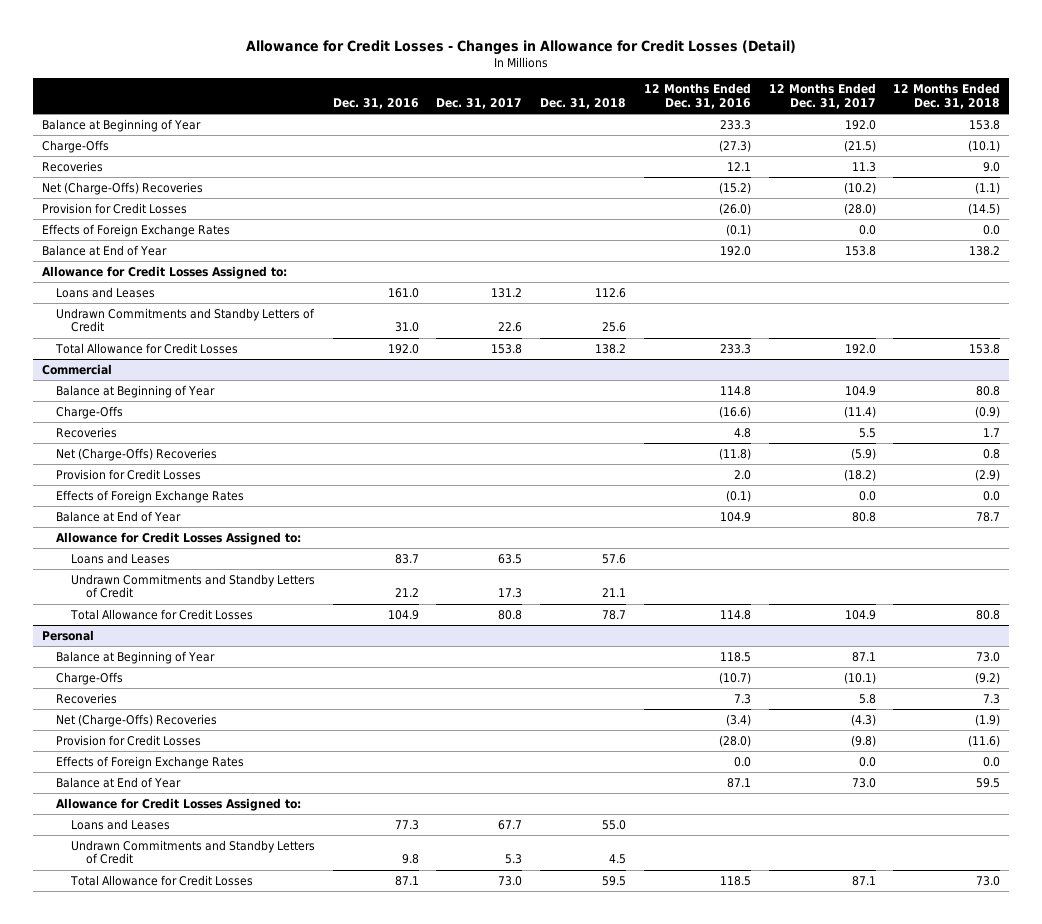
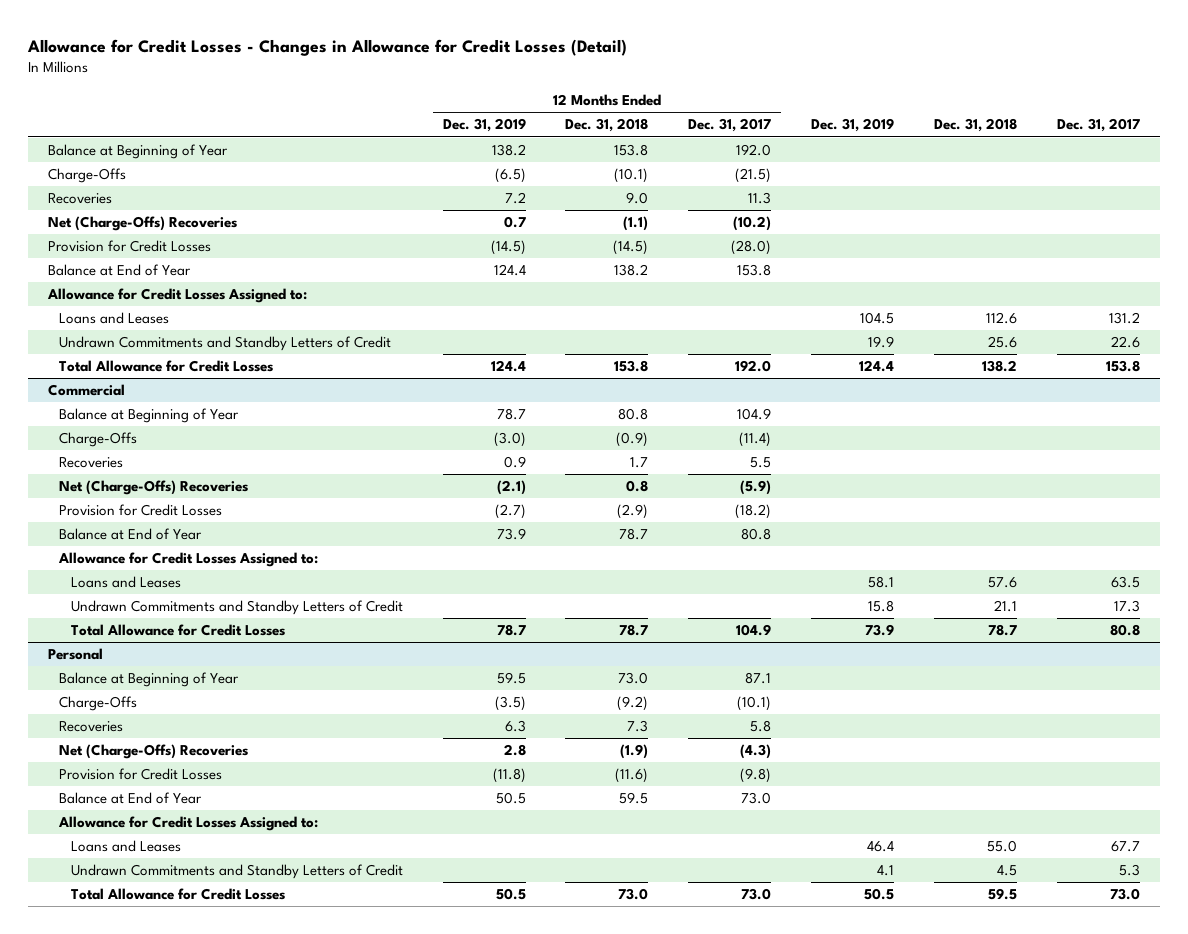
[332,97,419,109] Dec. 31, 2016 -> none
[643,83,751,109] 12 Months Ended Dec. 31, 2016 -> none
none -> [442,118,526,133] Dec. 31, 2019
none -> [811,118,895,133] Dec. 31, 2019
[41,223,230,237] Effects of Foreign Exchange Rates -> none
[56,489,245,503] Effects of Foreign Exchange Rates -> none
[976,609,1001,620] 80.8 -> [619,624,649,637] 78.7
[56,755,245,769] Effects of Foreign Exchange Rates -> none
[851,875,876,886] 87.1 -> [741,888,772,901] 73.0

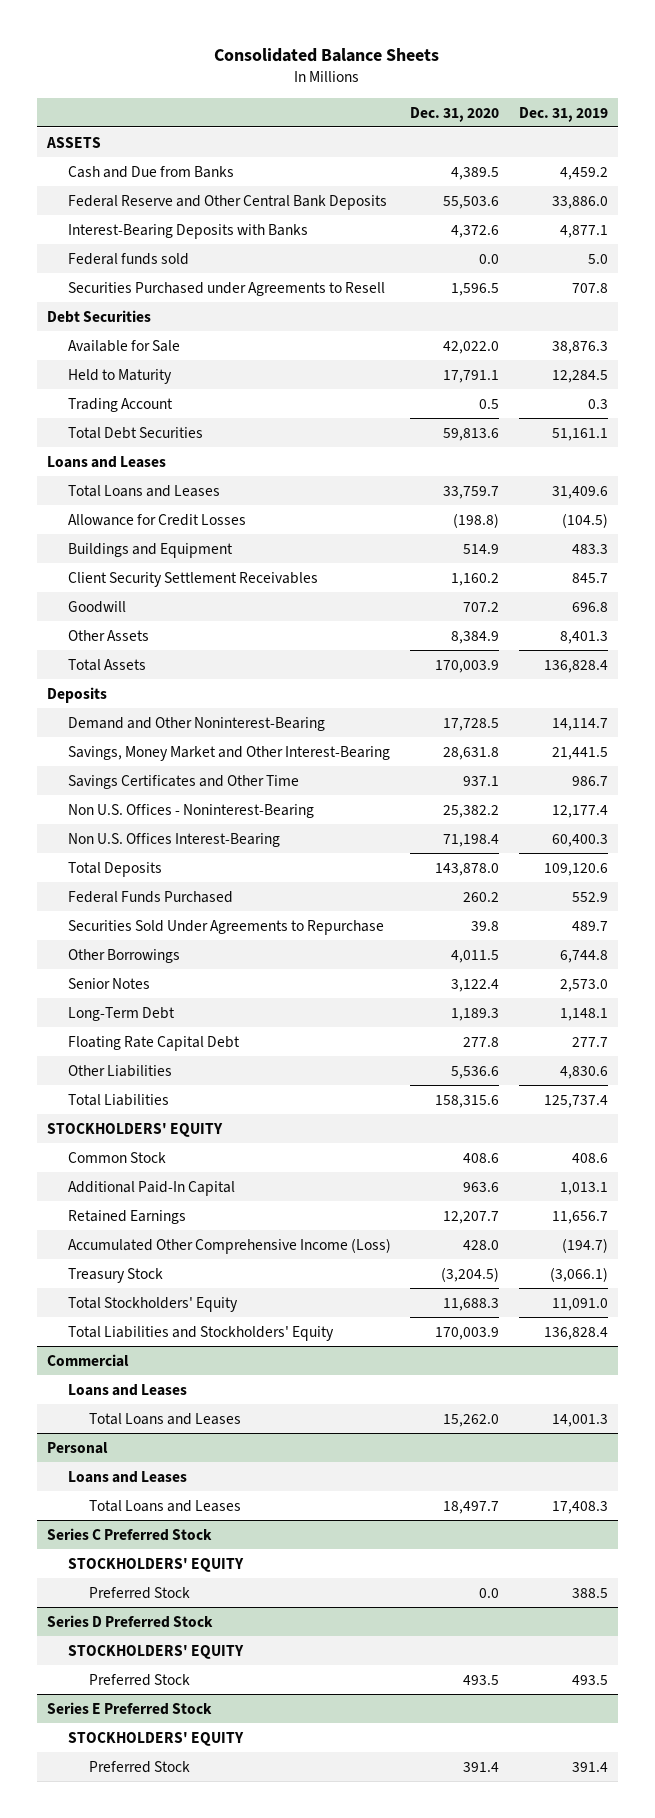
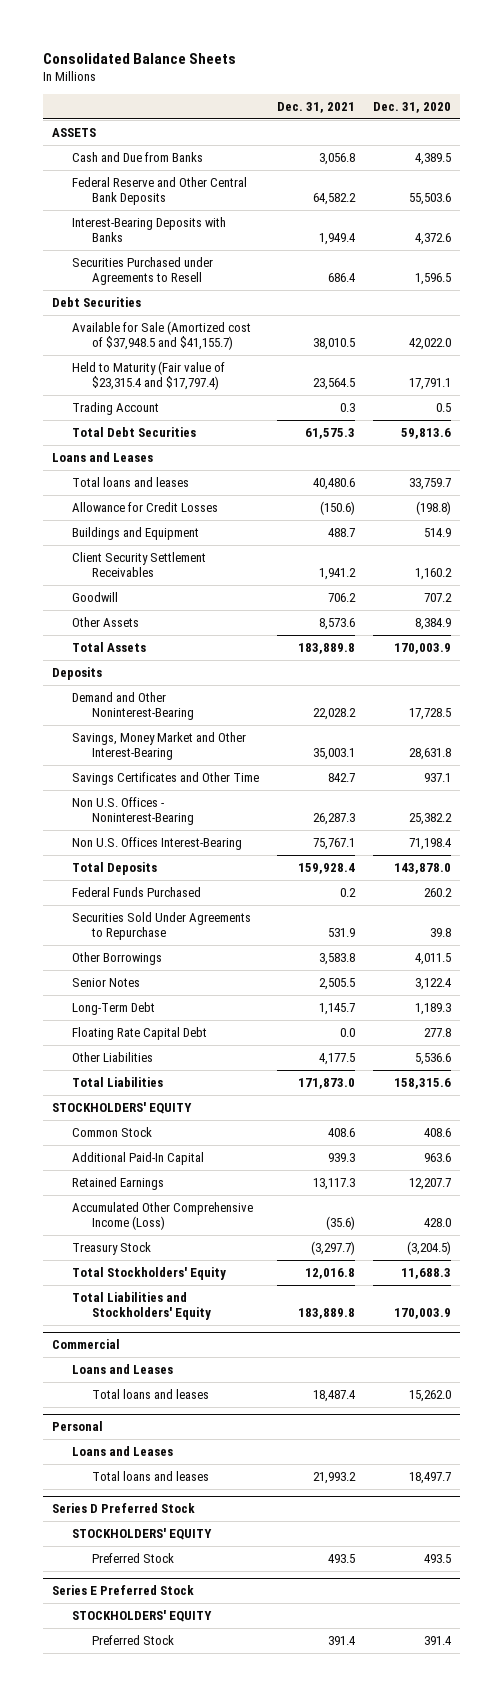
[519,106,609,122] Dec. 31, 2019 -> none
none -> [276,102,355,114] Dec. 31, 2021
[67,252,189,265] Federal funds sold -> none
[67,339,180,352] Available for Sale -> [71,320,251,351] Available for Sale (Amortized cost of $37,948.5 and $41,155.7)
[67,368,172,384] Held to Maturity -> [71,360,225,391] Held to Maturity (Fair value of $23,315.4 and $17,797.4)
[67,484,220,497] Total Loans and Leases -> [71,476,189,487] Total loans and leases
[88,1412,241,1425] Total Loans and Leases -> [91,1388,209,1399] Total loans and leases
[46,1527,212,1541] Series C Preferred Stock -> none
[67,1557,244,1572] STOCKHOLDERS' EQUITY -> none
[88,1586,190,1599] Preferred Stock -> none
[88,1499,241,1512] Total Loans and Leases -> [91,1470,209,1481] Total loans and leases

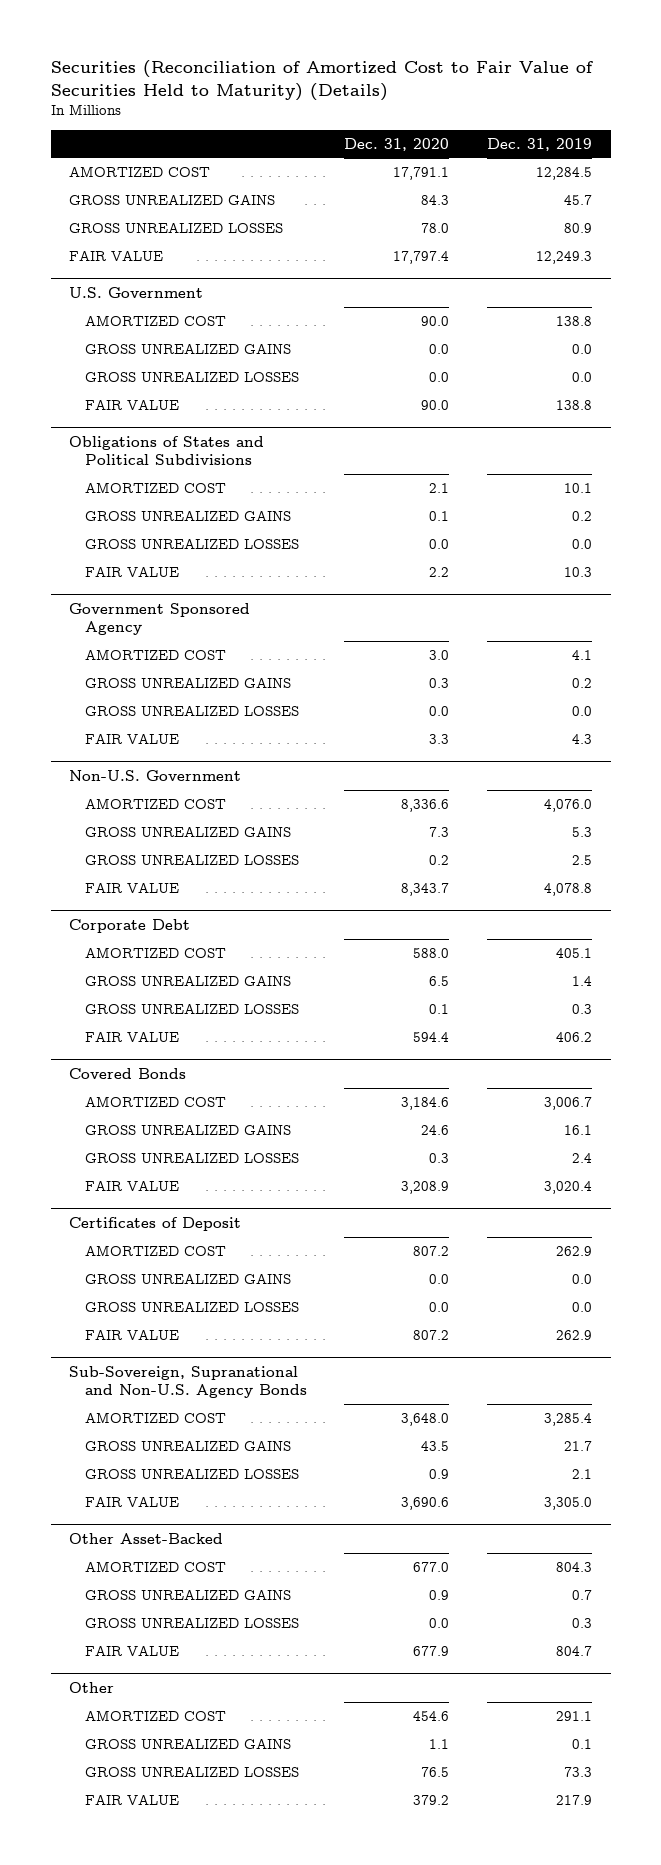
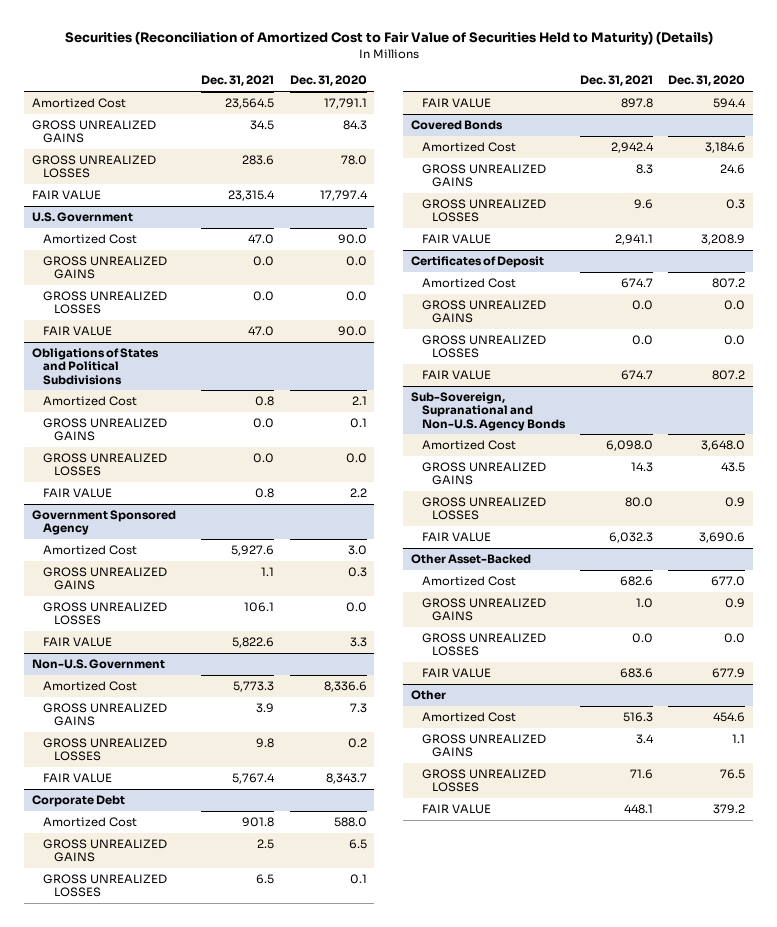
[486,137,592,151] Dec. 31, 2019 -> none
none -> [201,75,275,87] Dec. 31, 2021
[69,165,211,177] AMORTIZED COST -> [32,98,127,109] Amortized Cost
[84,314,226,326] AMORTIZED COST -> [43,234,138,245] Amortized Cost
[84,481,226,493] AMORTIZED COST -> [43,396,138,407] Amortized Cost
[84,648,226,660] AMORTIZED COST -> [43,545,138,556] Amortized Cost
[84,797,226,809] AMORTIZED COST -> [43,681,138,692] Amortized Cost
[84,946,226,958] AMORTIZED COST -> [43,817,138,828] Amortized Cost
[84,1095,226,1107] AMORTIZED COST -> [421,142,516,153] Amortized Cost
[84,1244,226,1256] AMORTIZED COST -> [421,278,516,289] Amortized Cost
[84,1411,226,1423] AMORTIZED COST -> [421,440,516,451] Amortized Cost
[84,1560,226,1572] AMORTIZED COST -> [421,576,516,587] Amortized Cost
[84,1709,226,1721] AMORTIZED COST -> [421,712,516,723] Amortized Cost

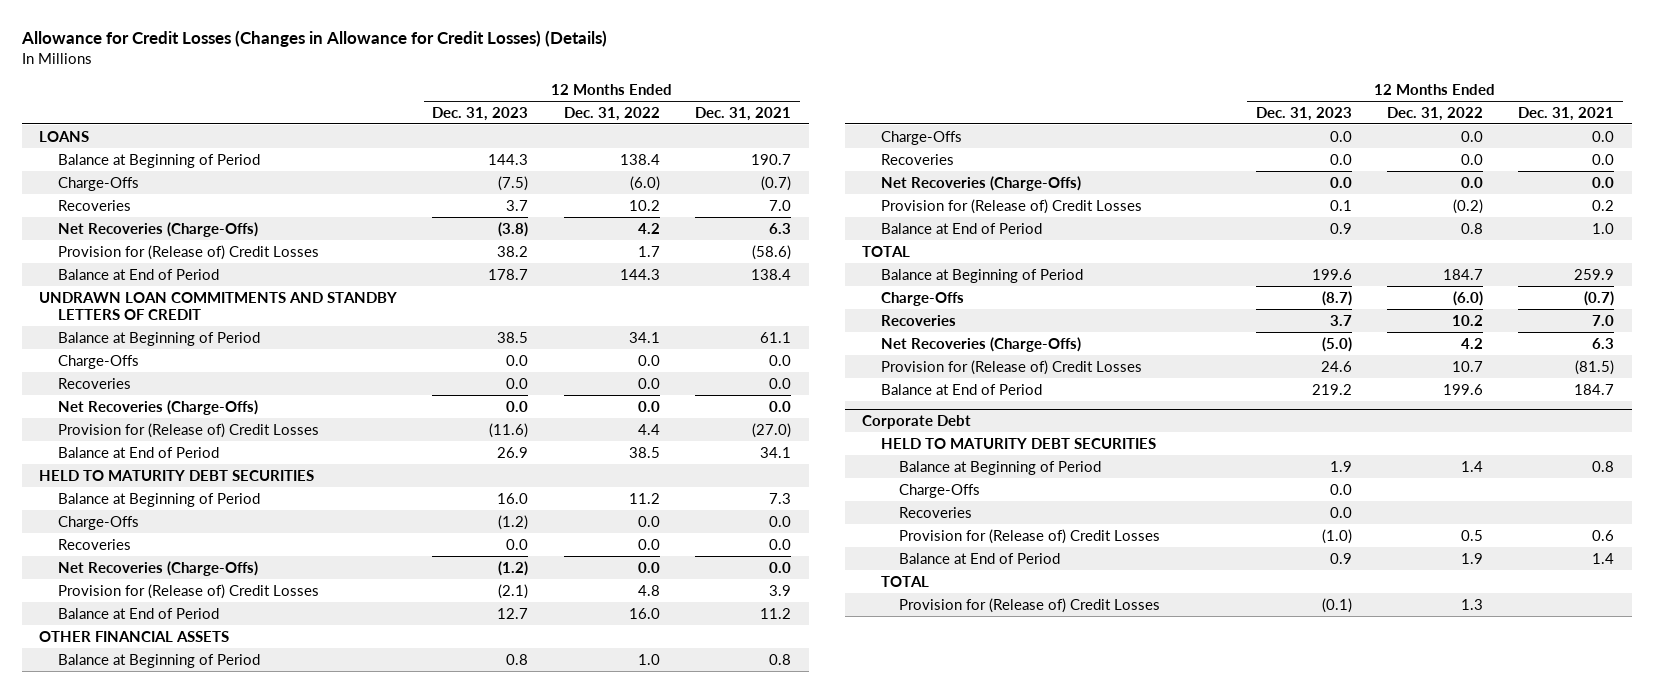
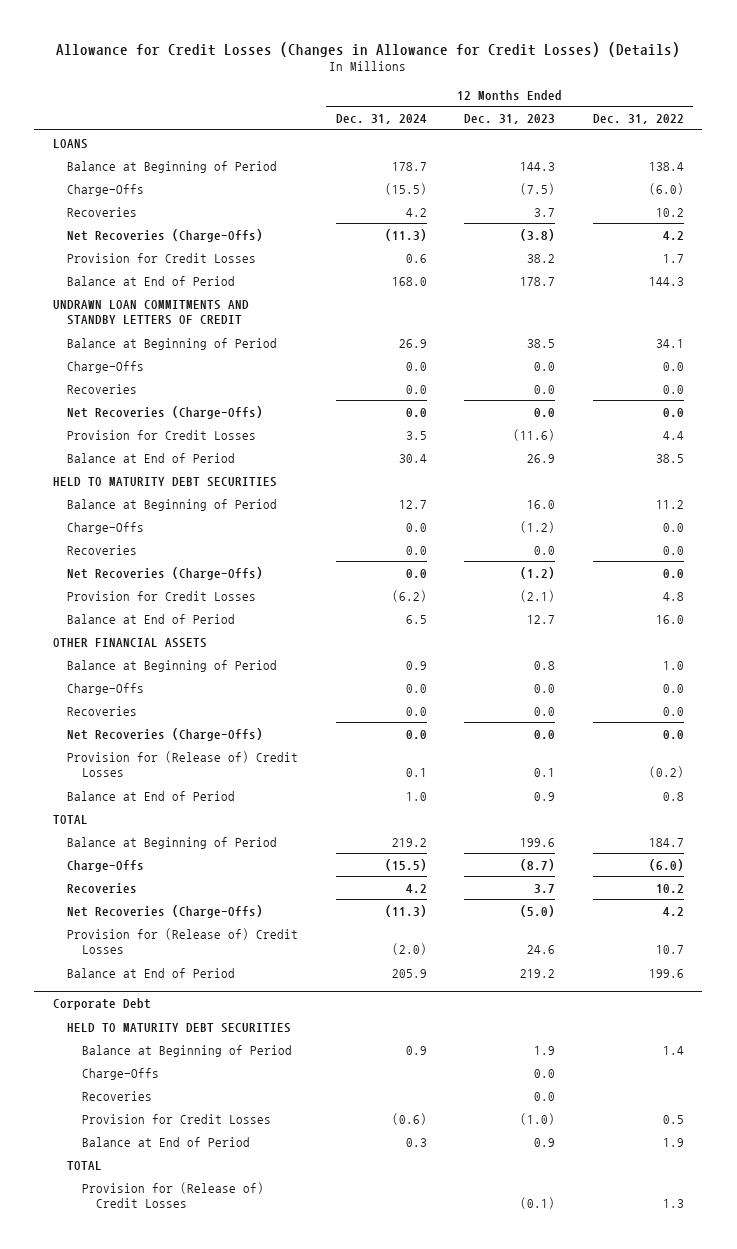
[694,106,791,121] Dec. 31, 2021 -> none
none -> [335,113,427,124] Dec. 31, 2024
[57,244,319,260] Provision for (Release of) Credit Losses -> [67,252,257,263] Provision for Credit Losses
[57,422,319,438] Provision for (Release of) Credit Losses -> [67,429,257,440] Provision for Credit Losses
[57,583,319,599] Provision for (Release of) Credit Losses -> [67,590,257,601] Provision for Credit Losses
[899,528,1161,544] Provision for (Release of) Credit Losses -> [81,1113,271,1124] Provision for Credit Losses

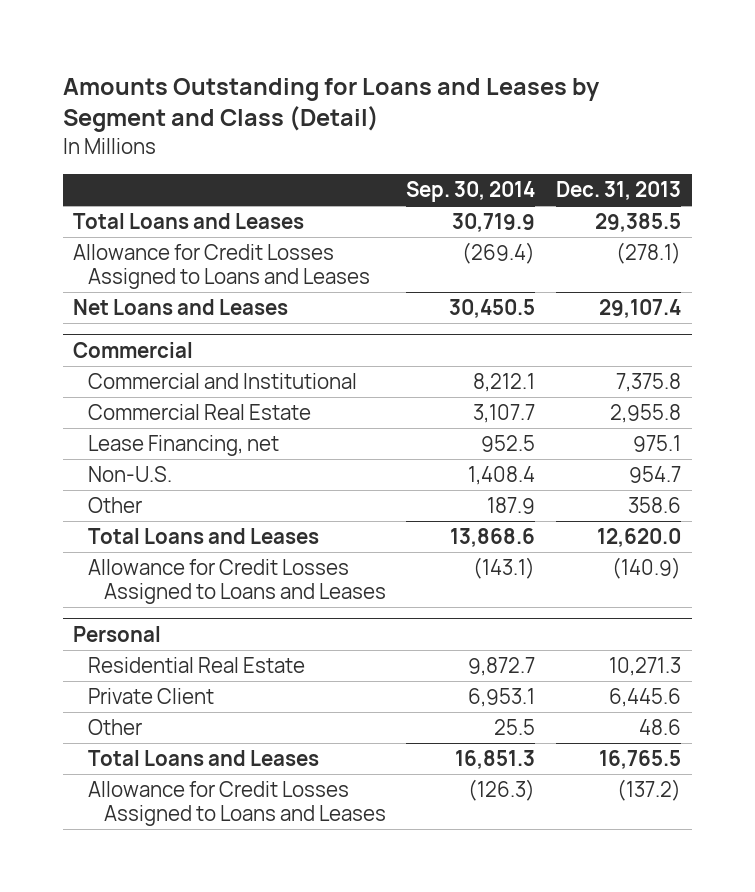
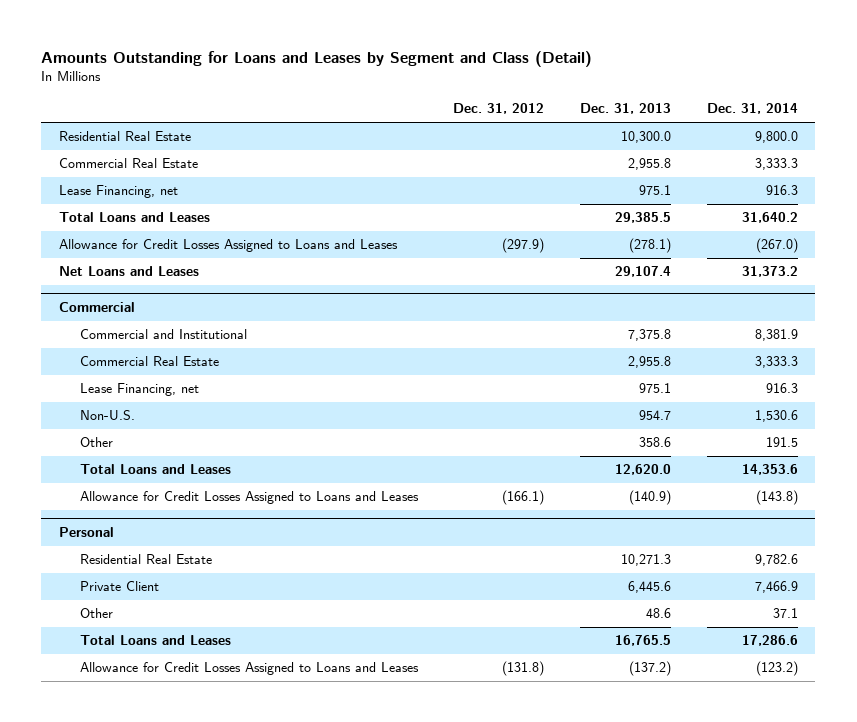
[406,181,536,203] Sep. 30, 2014 -> none
none -> [453,103,545,115] Dec. 31, 2012
none -> [706,103,798,115] Dec. 31, 2014
none -> [59,131,192,142] Residential Real Estate
none -> [59,158,199,169] Commercial Real Estate
none -> [59,185,179,199] Lease Financing, net

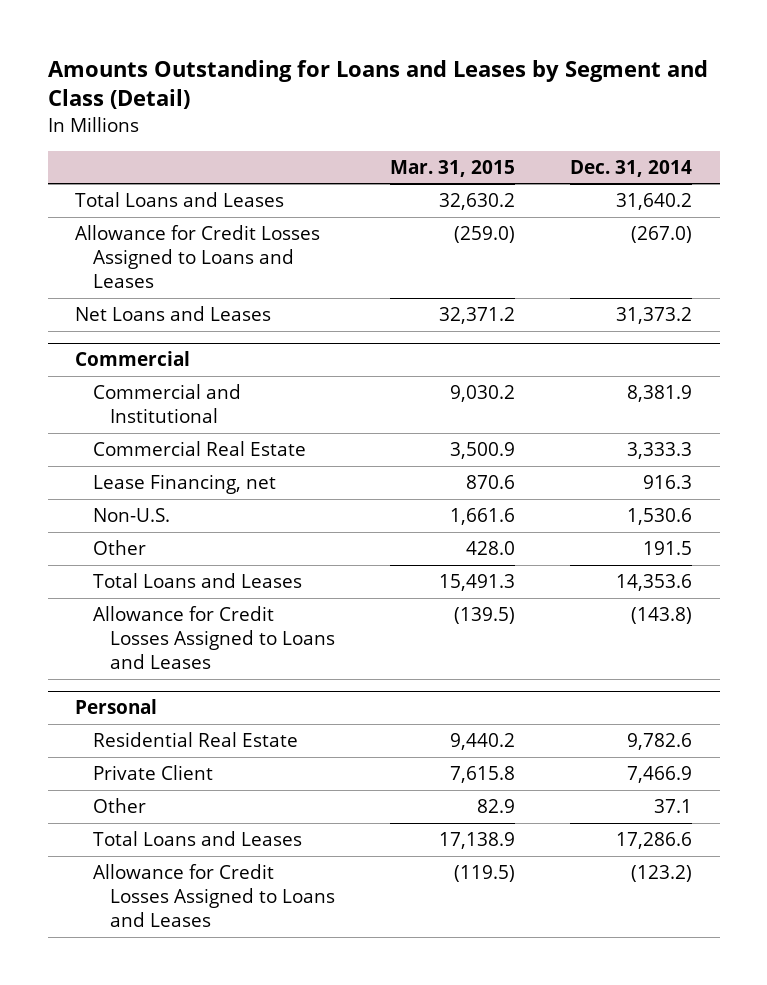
[453,103,545,115] Dec. 31, 2012 -> none
[580,103,672,115] Dec. 31, 2013 -> none
none -> [390,159,516,177] Mar. 31, 2015
[59,131,192,142] Residential Real Estate -> none
[59,158,199,169] Commercial Real Estate -> none
[59,185,179,199] Lease Financing, net -> none

